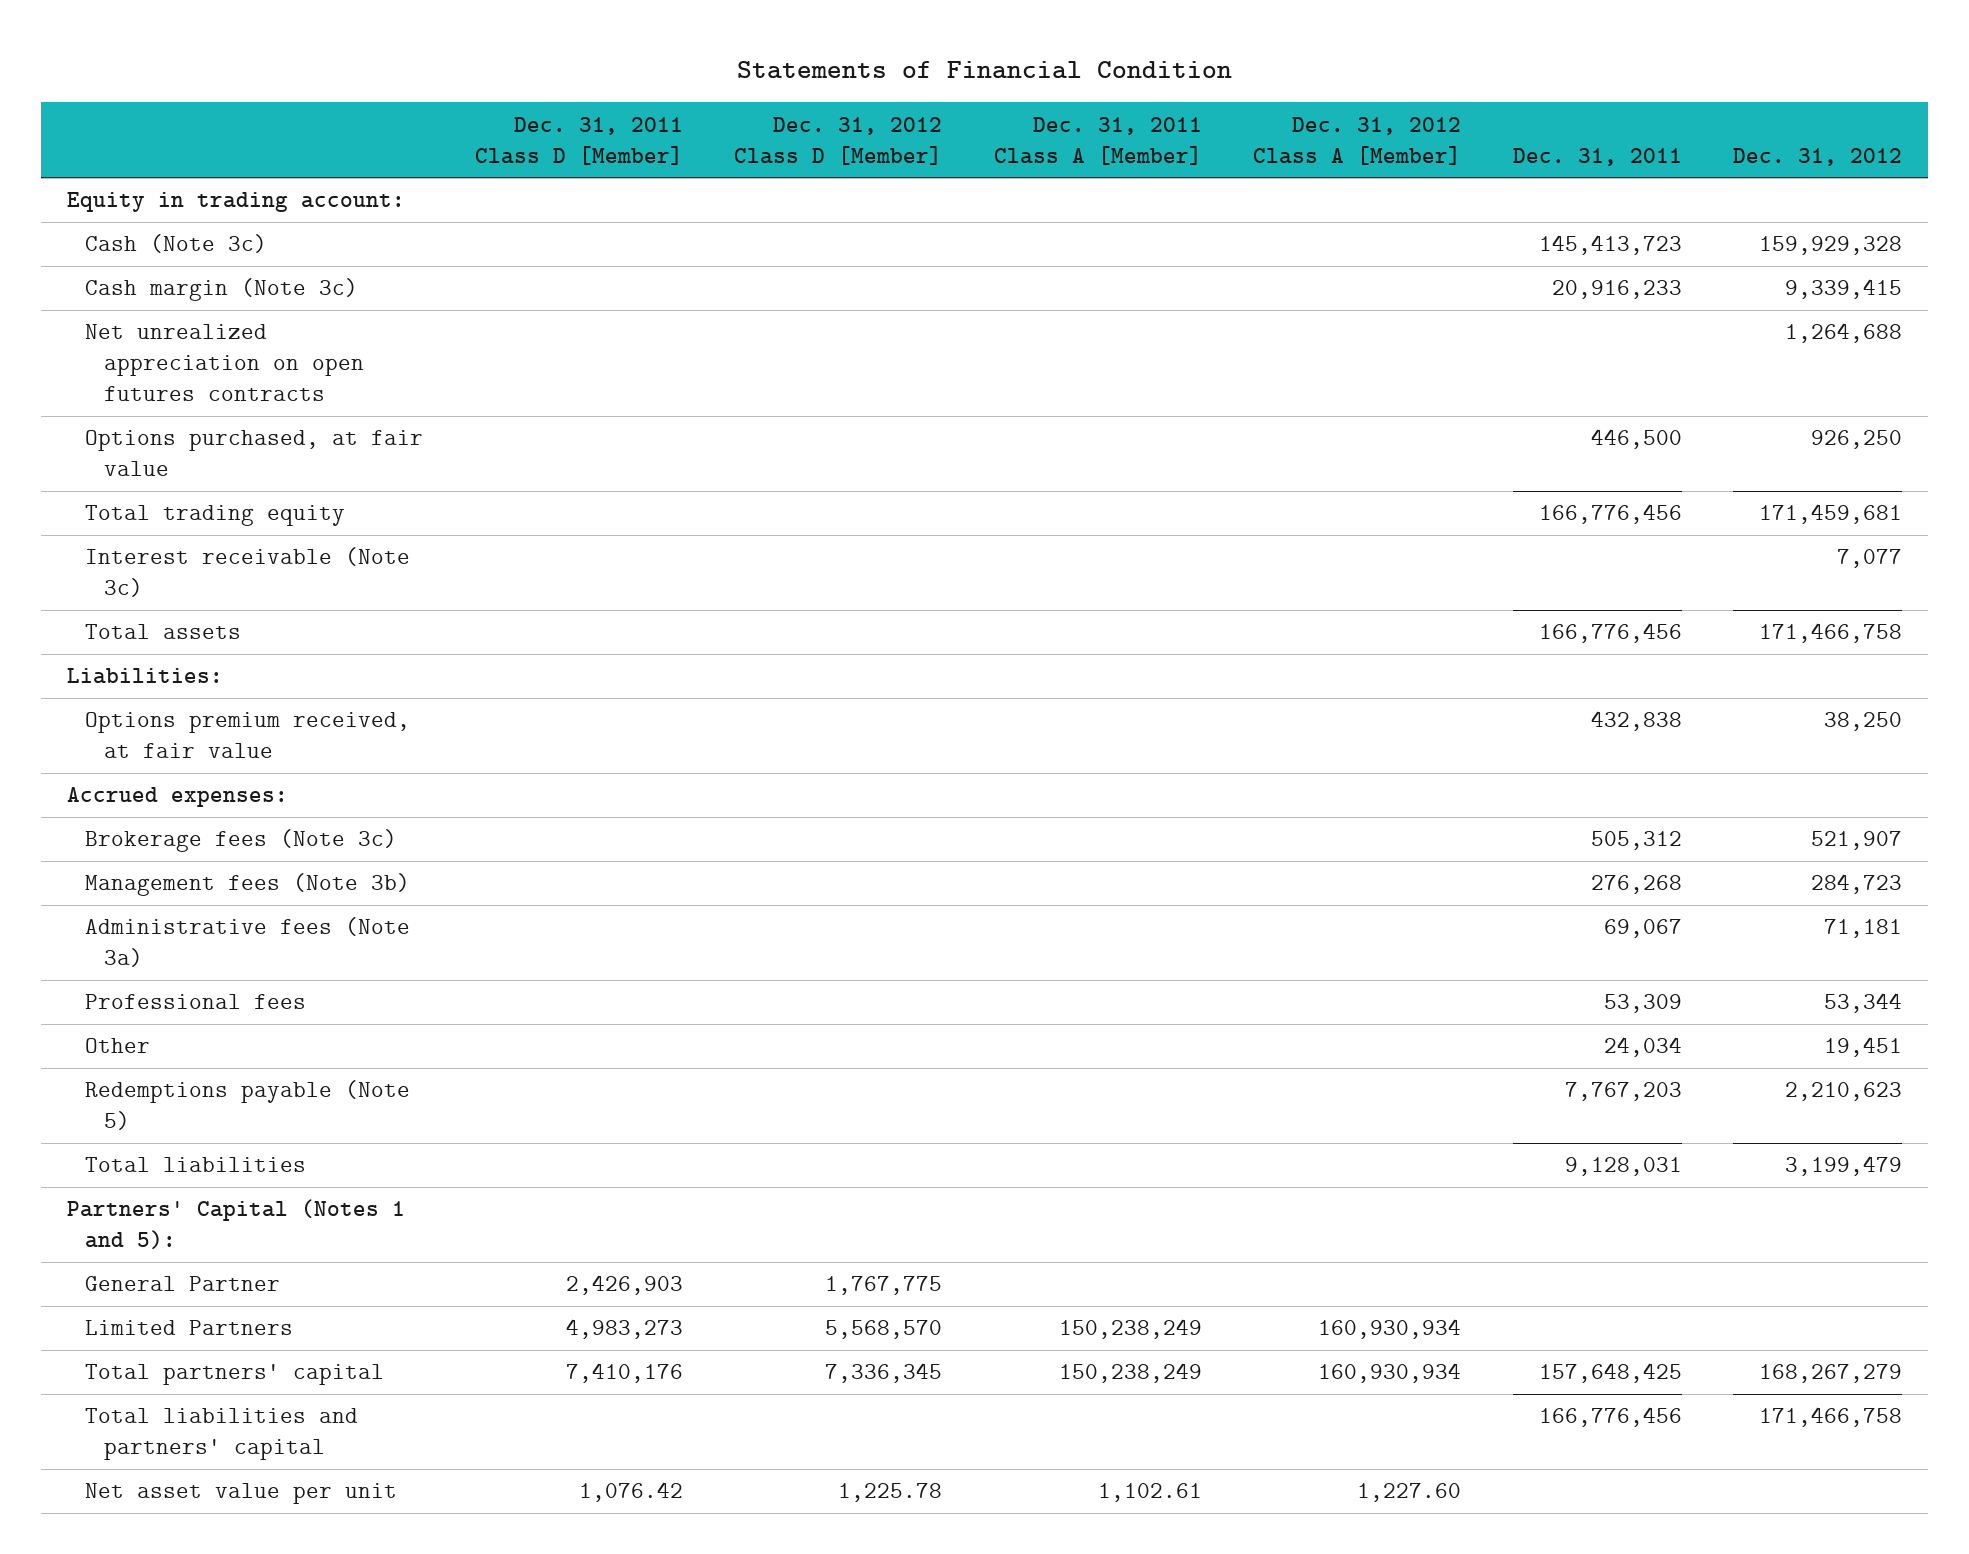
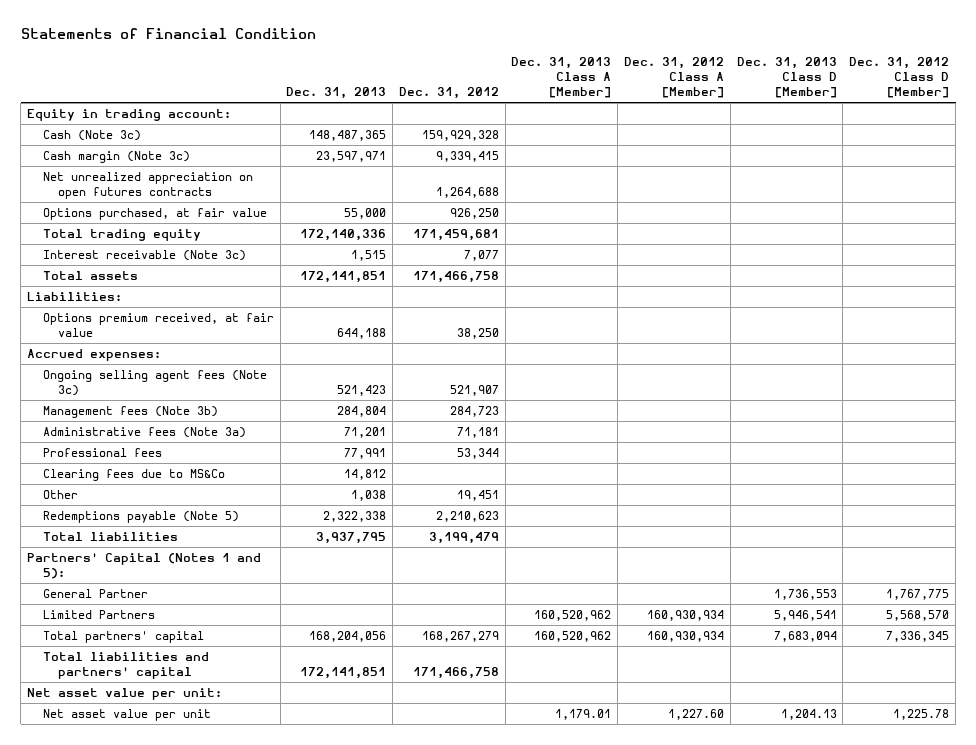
[474,116,683,165] Dec. 31, 2011 Class D [Member] -> none
[993,116,1202,165] Dec. 31, 2011 Class A [Member] -> none
[1512,147,1682,166] Dec. 31, 2011 -> none
none -> [286,86,387,99] Dec. 31, 2013
none -> [511,56,612,98] Dec. 31, 2013 Class A [Member]
none -> [736,56,837,98] Dec. 31, 2013 Class D [Member]
[85,829,398,853] Brokerage fees (Note 3c) -> [42,370,267,397] Ongoing selling agent fees (Note 3c)
none -> [42,469,225,482] Clearing fees due to MS&Co
none -> [26,688,222,701] Net asset value per unit:

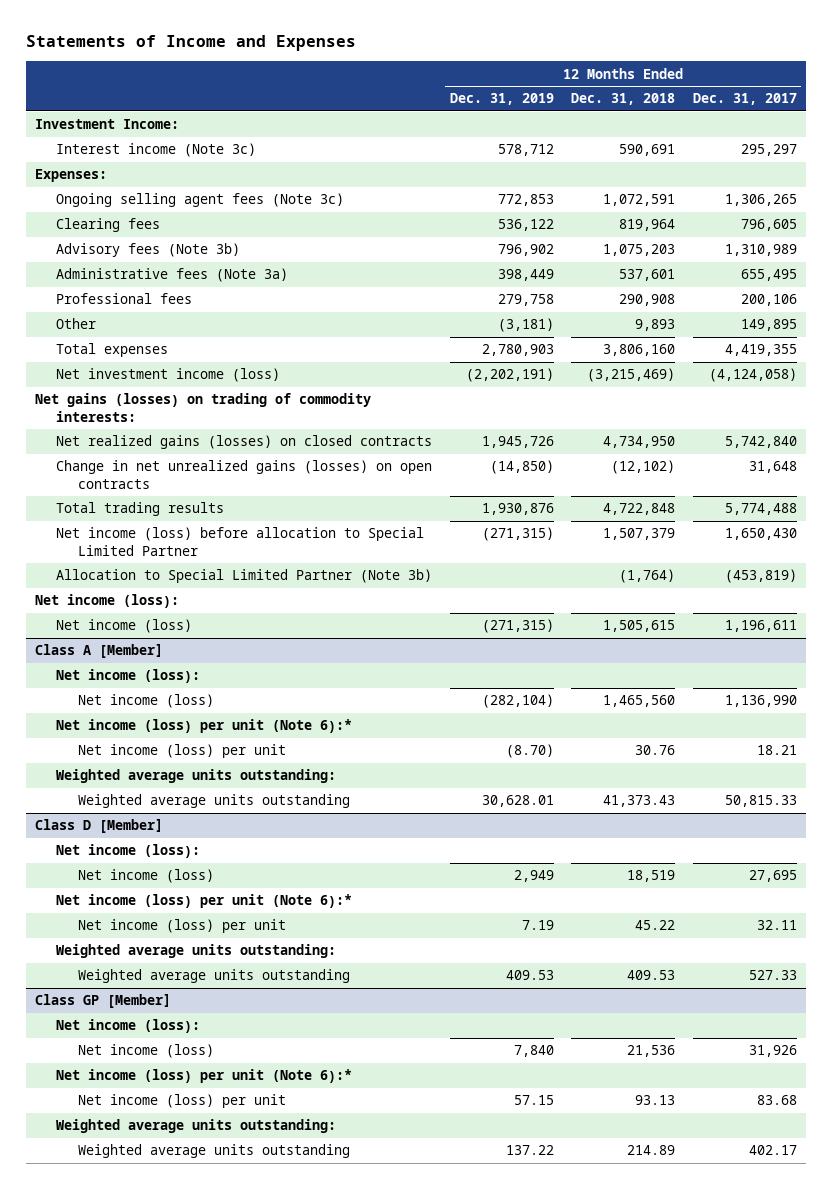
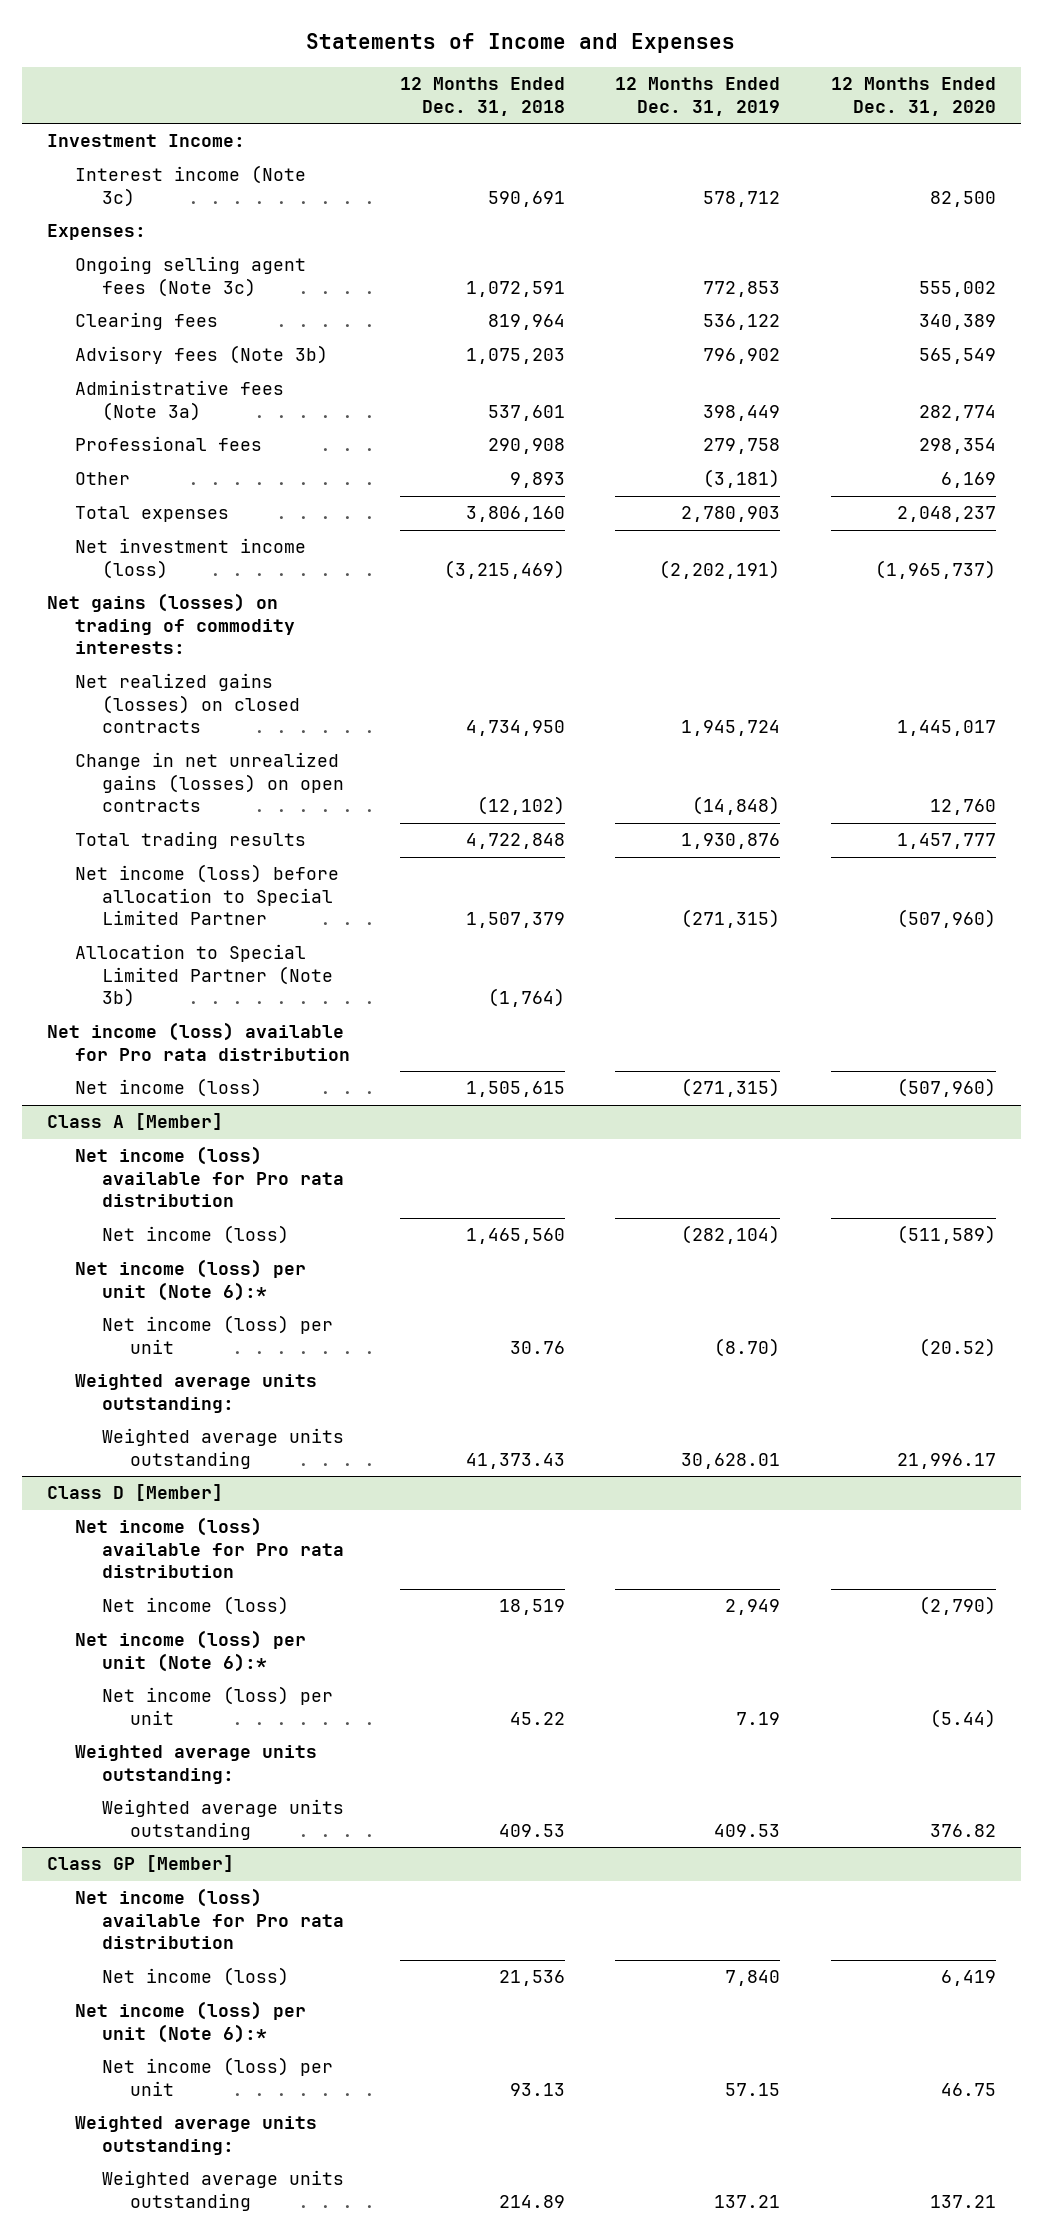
[692,93,797,106] Dec. 31, 2017 -> none
none -> [830,77,996,116] 12 Months Ended Dec. 31, 2020
[481,436,554,449] 1,945,726 -> [681,720,781,737] 1,945,724
[489,460,554,475] (14,850) -> [692,796,781,816] (14,848)
[34,594,179,609] Net income (loss): -> [46,1022,350,1061] Net income (loss) available for Pro rata distribution
[56,669,201,684] Net income (loss): -> [74,1146,345,1208] Net income (loss) available for Pro rata distribution
[56,844,201,859] Net income (loss): -> [74,1517,345,1579] Net income (loss) available for Pro rata distribution
[56,1019,201,1034] Net income (loss): -> [74,1888,345,1950] Net income (loss) available for Pro rata distribution
[505,1145,554,1156] 137.22 -> [714,2194,781,2208] 137.21

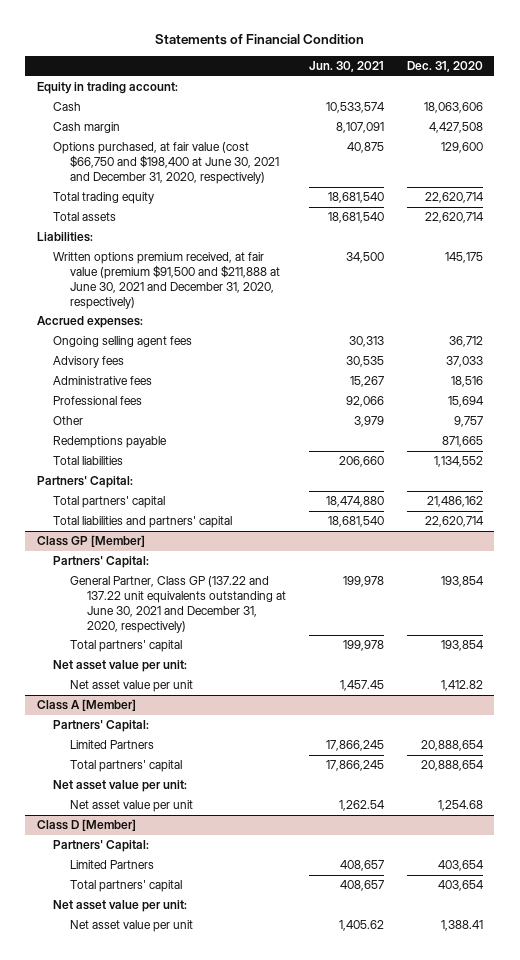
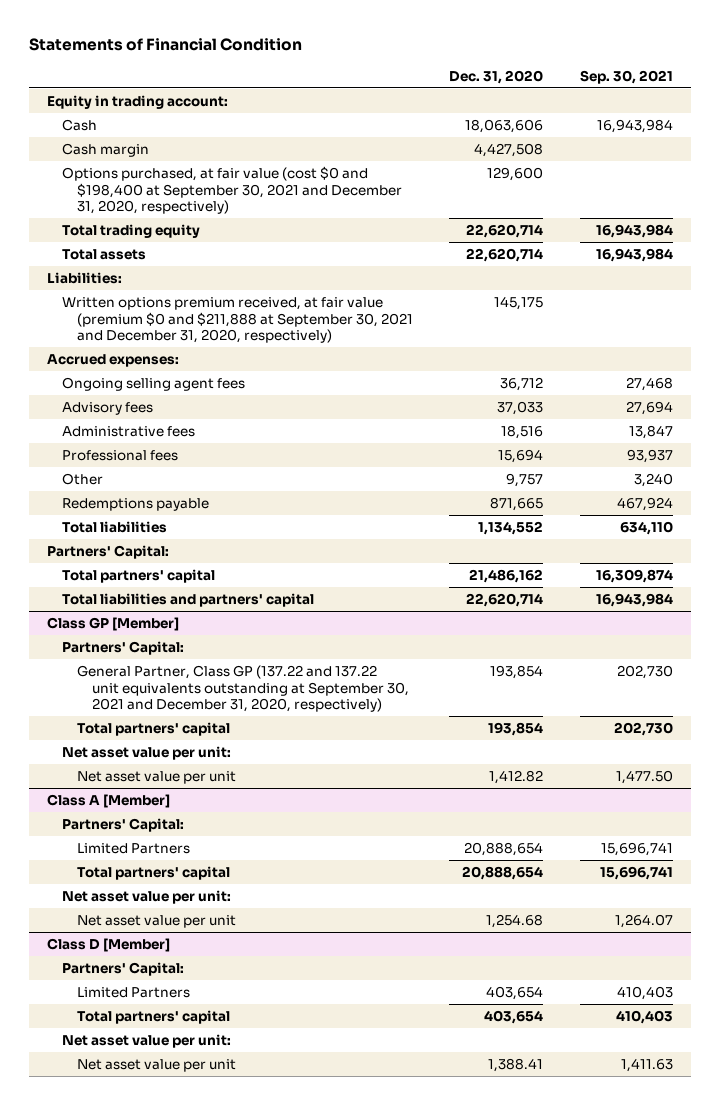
[308,61,384,73] Jun. 30, 2021 -> none
none -> [580,69,674,84] Sep. 30, 2021
[53,142,280,184] Options purchased, at fair value (cost $66,750 and $198,400 at June 30, 2021 and December 31, 2020, respectively) -> [62,165,402,215] Options purchased, at fair value (cost $0 and $198,400 at September 30, 2021 and December 31, 2020, respectively)
[53,252,281,309] Written options premium received, at fair value (premium $91,500 and $211,888 at June 30, 2021 and December 31, 2020, respectively) -> [62,296,413,344] Written options premium received, at fair value (premium $0 and $211,888 at September 30, 2021 and December 31, 2020, respectively)
[70,576,286,633] General Partner, Class GP (137.22 and 137.22 unit equivalents outstanding at June 30, 2021 and December 31, 2020, respectively) -> [76,664,409,713] General Partner, Class GP (137.22 and 137.22 unit equivalents outstanding at September 30, 2021 and December 31, 2020, respectively)

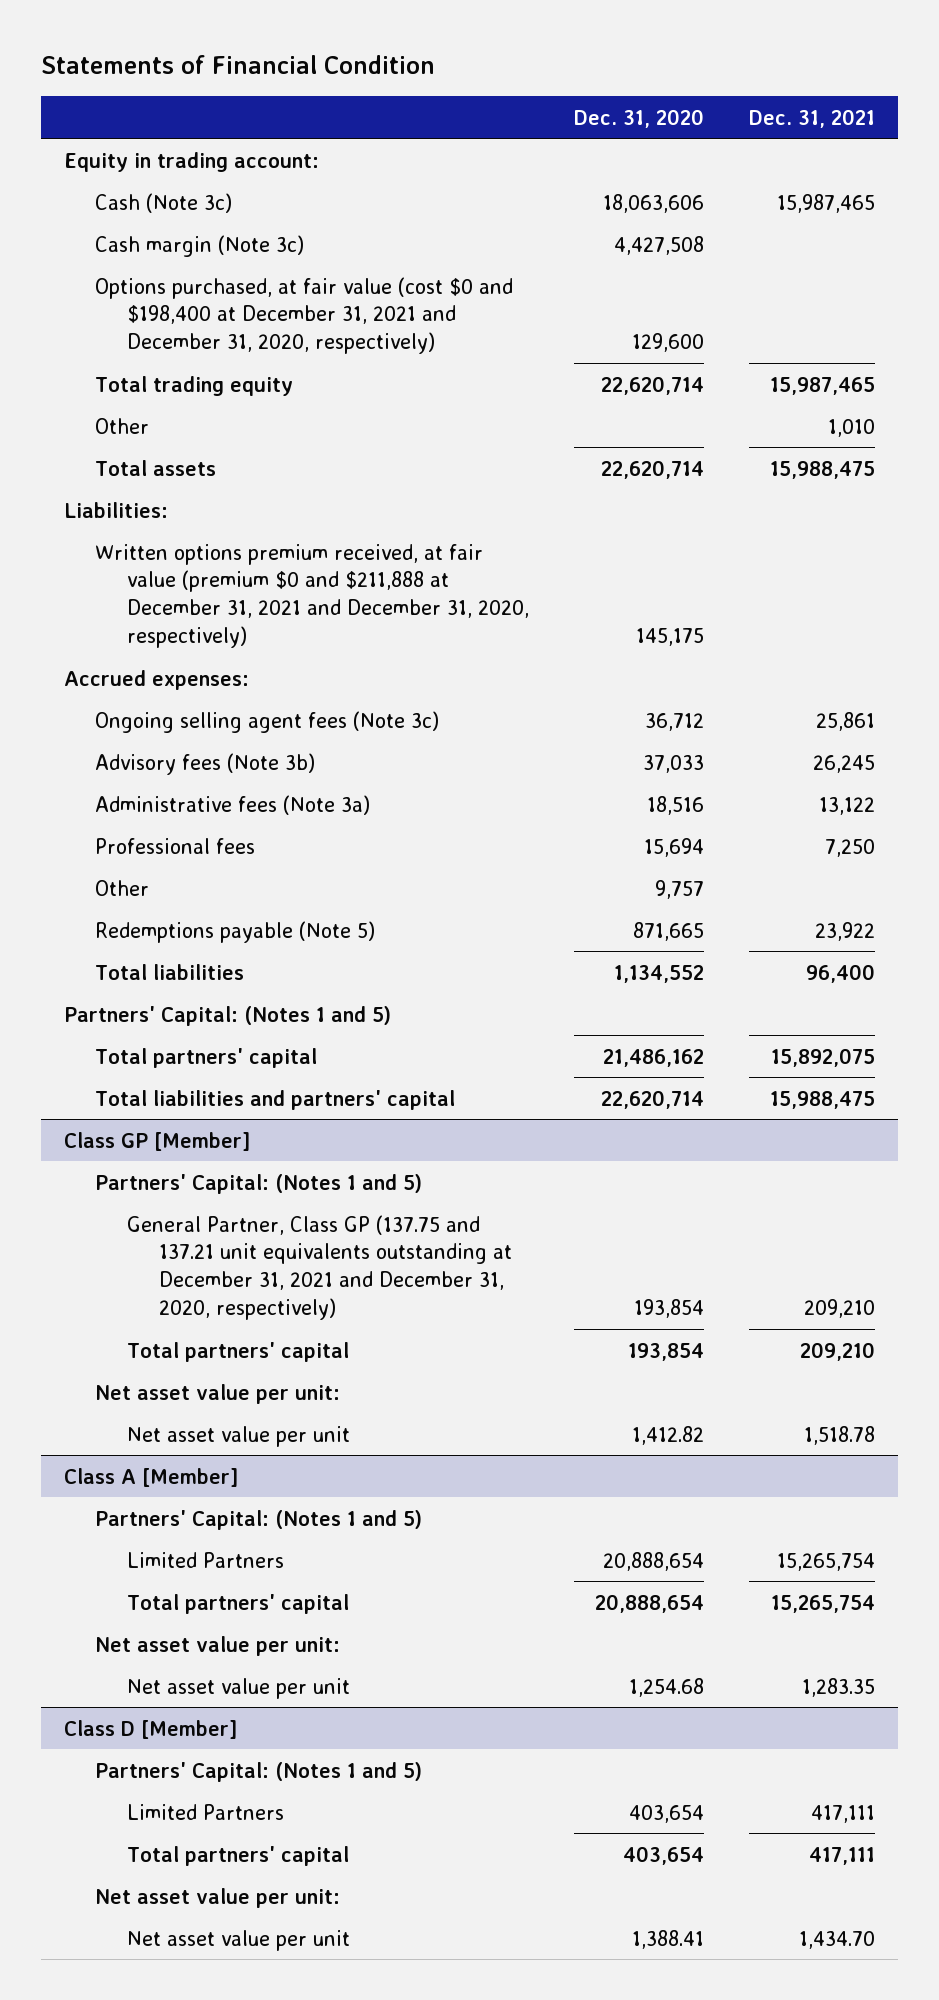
[580,69,674,84] Sep. 30, 2021 -> none
none -> [749,108,876,128] Dec. 31, 2021
[62,118,98,131] Cash -> [95,192,233,213] Cash (Note 3c)
[62,142,150,157] Cash margin -> [95,234,305,257] Cash margin (Note 3c)
[62,165,402,215] Options purchased, at fair value (cost $0 and $198,400 at September 30, 2021 and December 31, 2020, respectively) -> [95,276,514,355] Options purchased, at fair value (cost $0 and $198,400 at December 31, 2021 and December 31, 2020, respectively)
none -> [95,417,150,434] Other
[62,296,413,344] Written options premium received, at fair value (premium $0 and $211,888 at September 30, 2021 and December 31, 2020, respectively) -> [95,543,529,649] Written options premium received, at fair value (premium $0 and $211,888 at December 31, 2021 and December 31, 2020, respectively)
[62,376,246,391] Ongoing selling agent fees -> [95,710,440,733] Ongoing selling agent fees (Note 3c)
[62,401,154,415] Advisory fees -> [95,752,316,775] Advisory fees (Note 3b)
[62,425,196,437] Administrative fees -> [95,794,371,815] Administrative fees (Note 3a)
[62,497,210,511] Redemptions payable -> [95,920,376,943] Redemptions payable (Note 5)
[47,544,170,559] Partners' Capital: -> [63,1005,391,1026] Partners' Capital: (Notes 1 and 5)
[62,640,185,655] Partners' Capital: -> [95,1173,423,1194] Partners' Capital: (Notes 1 and 5)
[76,664,409,713] General Partner, Class GP (137.22 and 137.22 unit equivalents outstanding at September 30, 2021 and December 31, 2020, respectively) -> [126,1214,512,1321] General Partner, Class GP (137.75 and 137.21 unit equivalents outstanding at December 31, 2021 and December 31, 2020, respectively)
[62,817,185,832] Partners' Capital: -> [95,1509,423,1530] Partners' Capital: (Notes 1 and 5)
[62,961,185,976] Partners' Capital: -> [95,1761,423,1782] Partners' Capital: (Notes 1 and 5)

